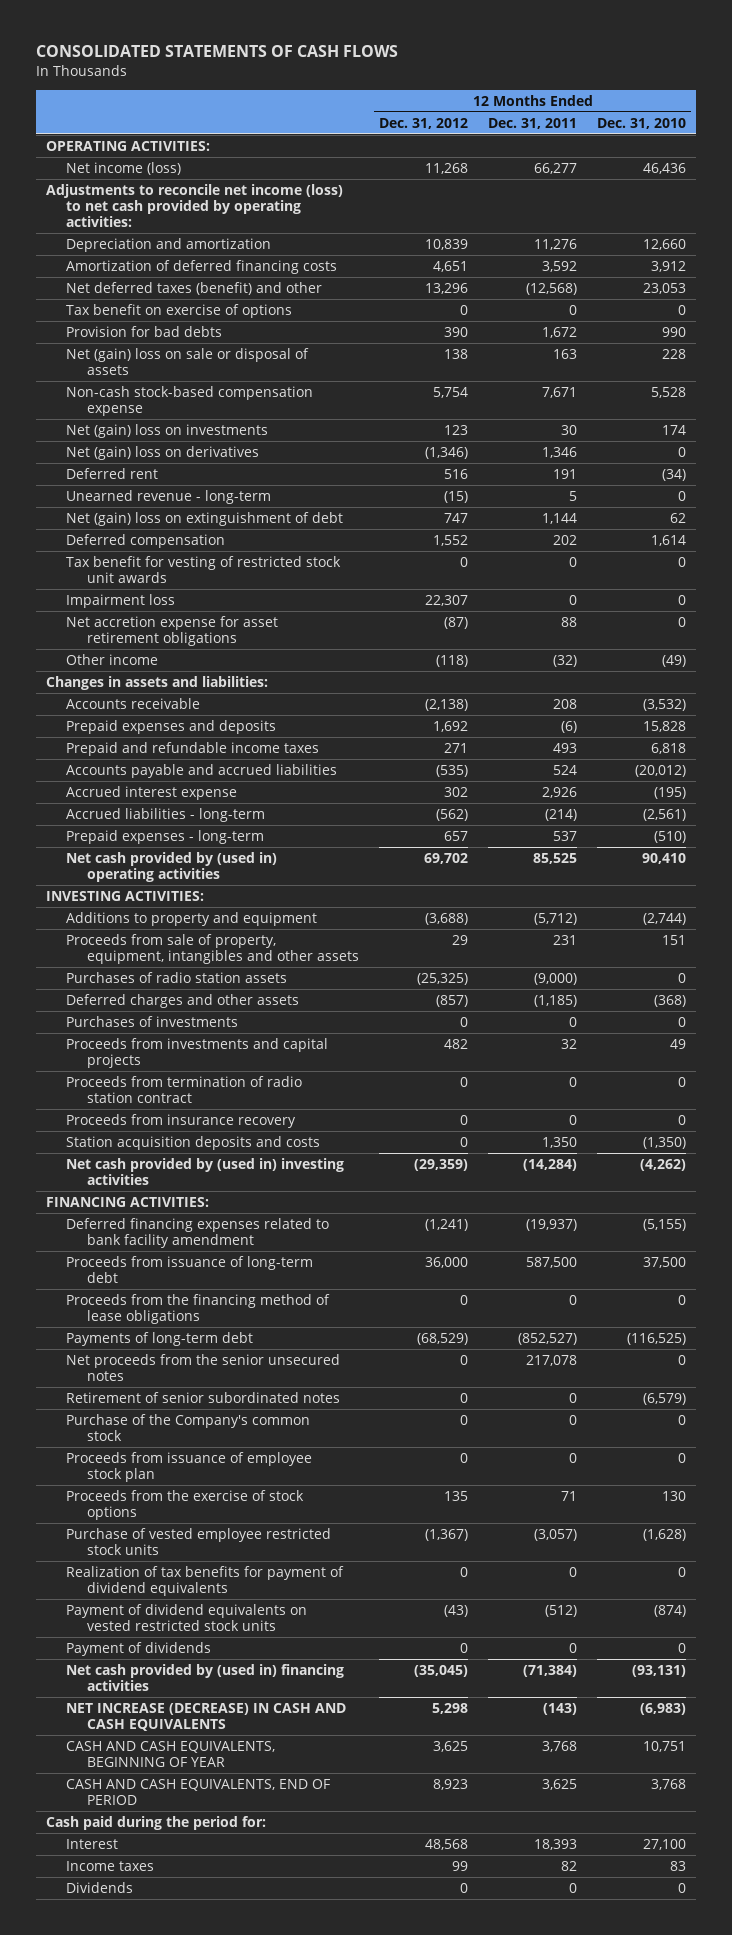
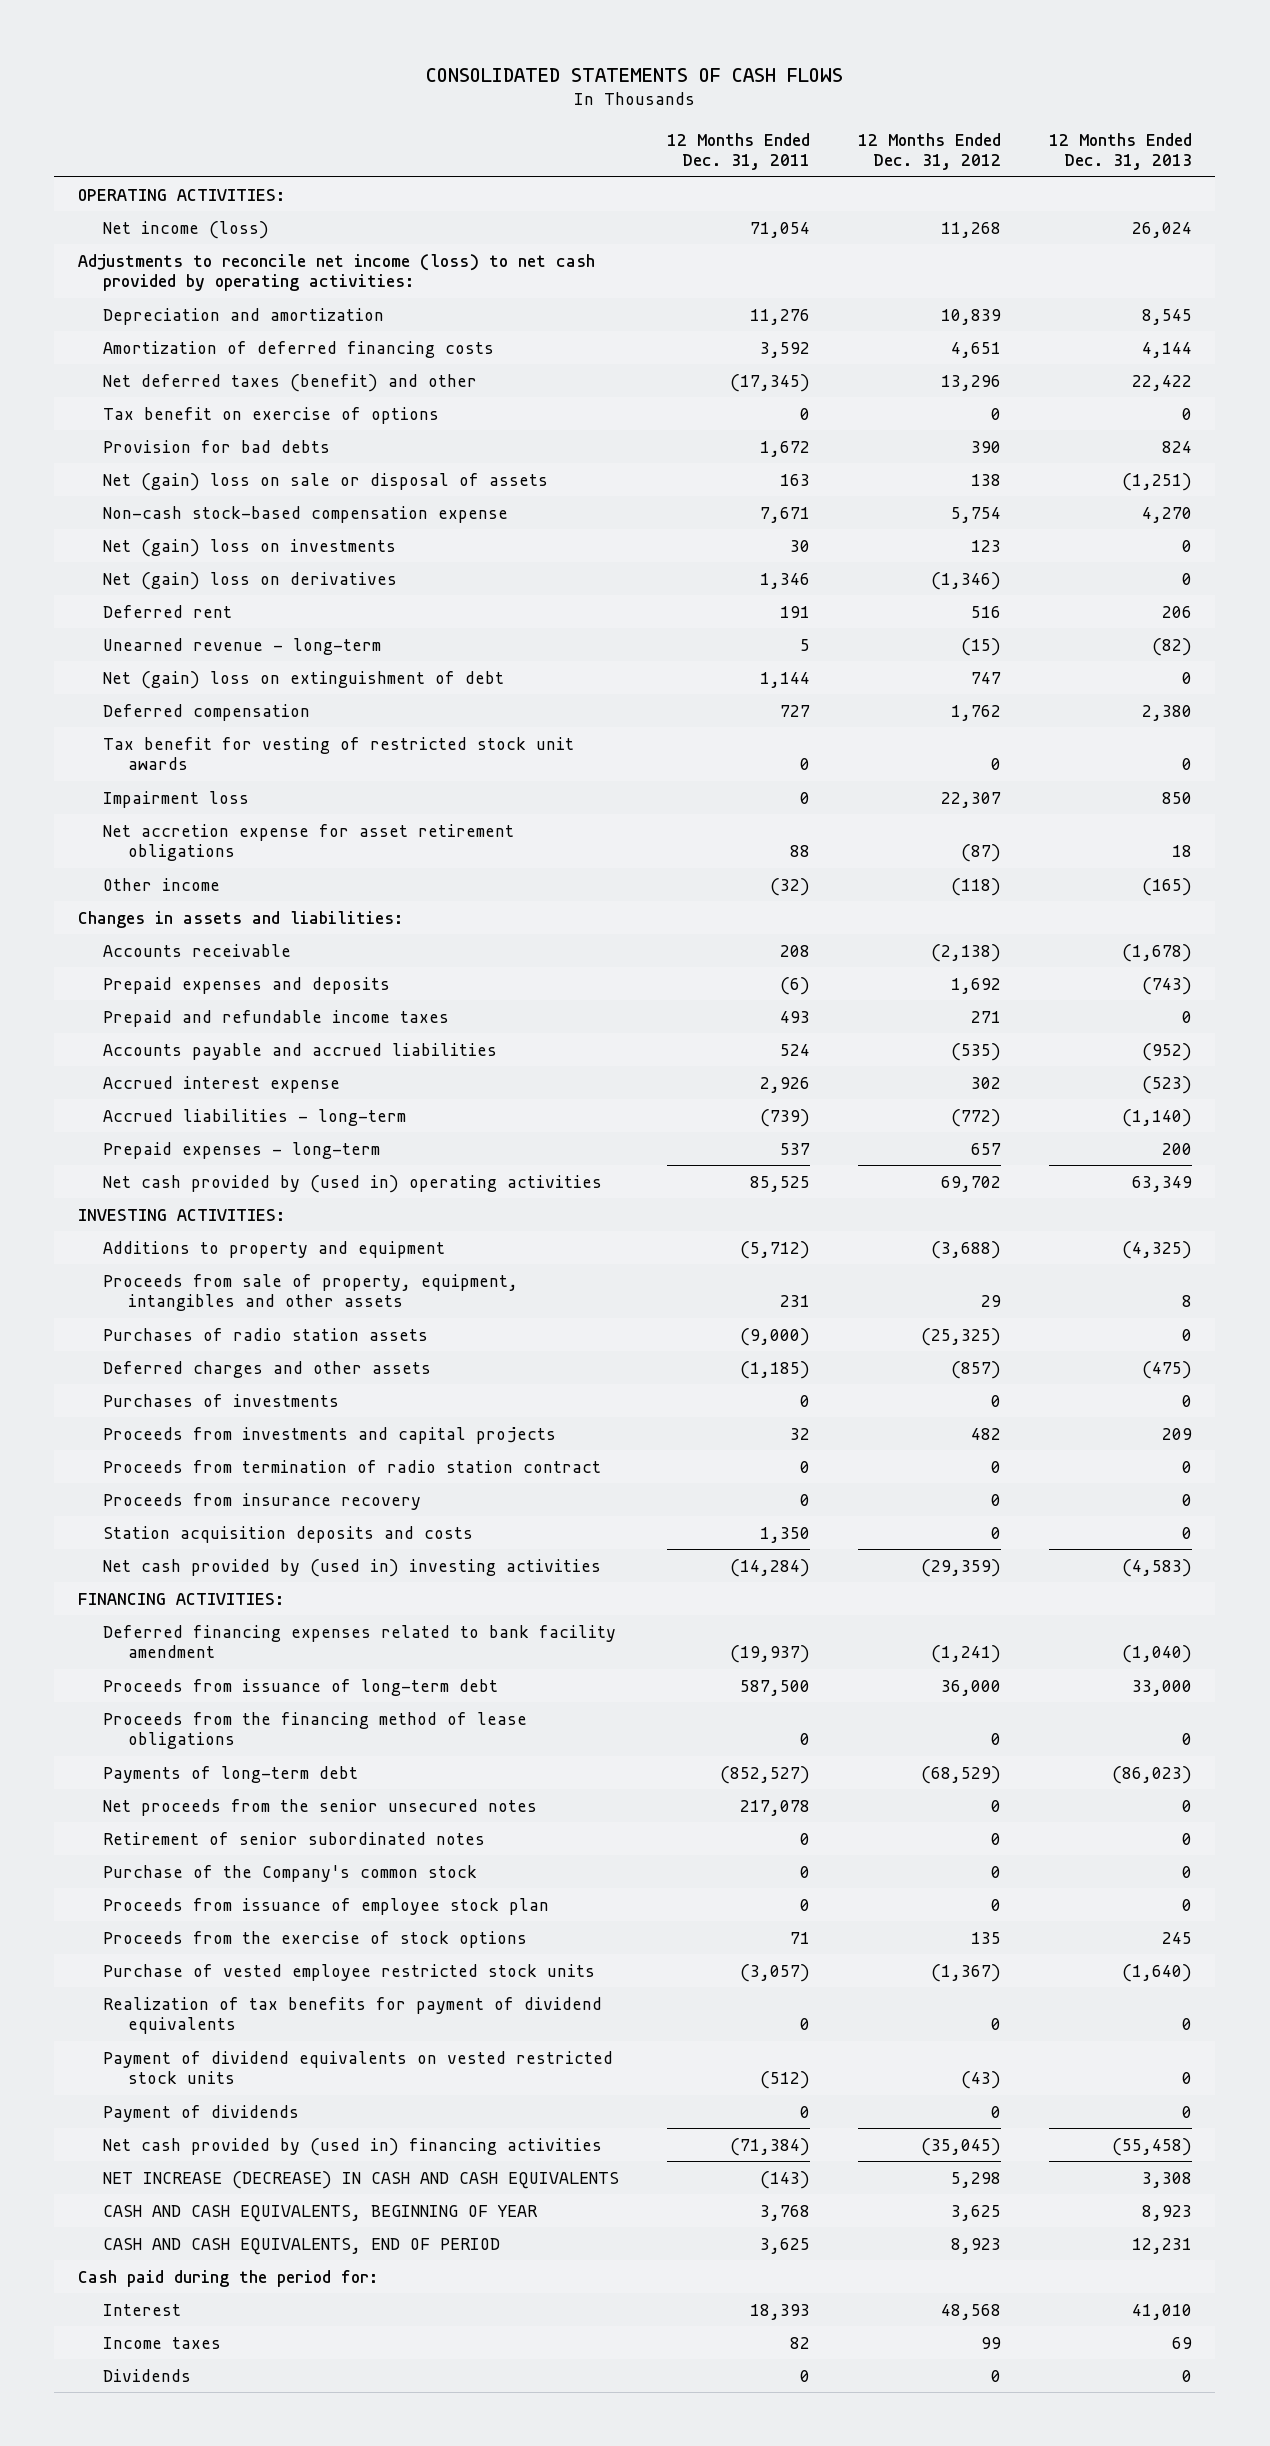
[597,117,687,129] Dec. 31, 2010 -> none
none -> [1048,132,1192,171] 12 Months Ended Dec. 31, 2013
[534,162,578,174] 66,277 -> [749,221,810,238] 71,054
[526,282,578,295] (12,568) -> [729,373,810,392] (17,345)
[433,534,469,546] 1,552 -> [950,704,1001,721] 1,762
[553,534,578,545] 202 -> [779,704,810,717] 727
[436,808,469,821] (562) -> [950,1108,1001,1127] (772)
[545,808,578,821] (214) -> [759,1108,810,1127] (739)

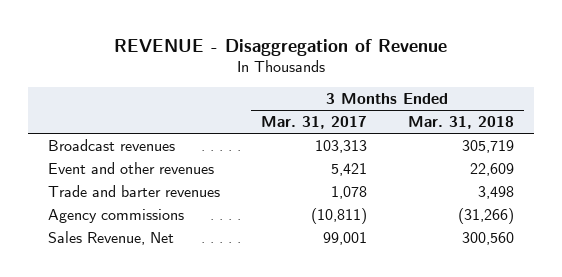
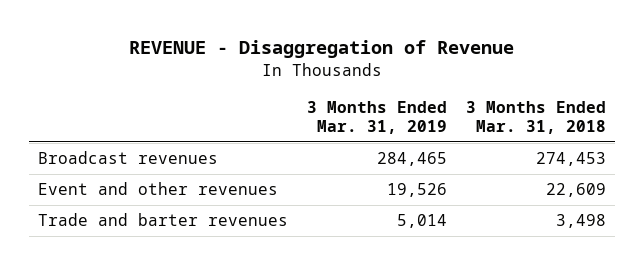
[260,116,367,130] Mar. 31, 2017 -> none
none -> [307,101,448,135] 3 Months Ended Mar. 31, 2019
[461,139,514,153] 305,719 -> [535,152,606,167] 274,453
[48,208,185,223] Agency commissions -> none
[48,230,175,245] Sales Revenue, Net -> none

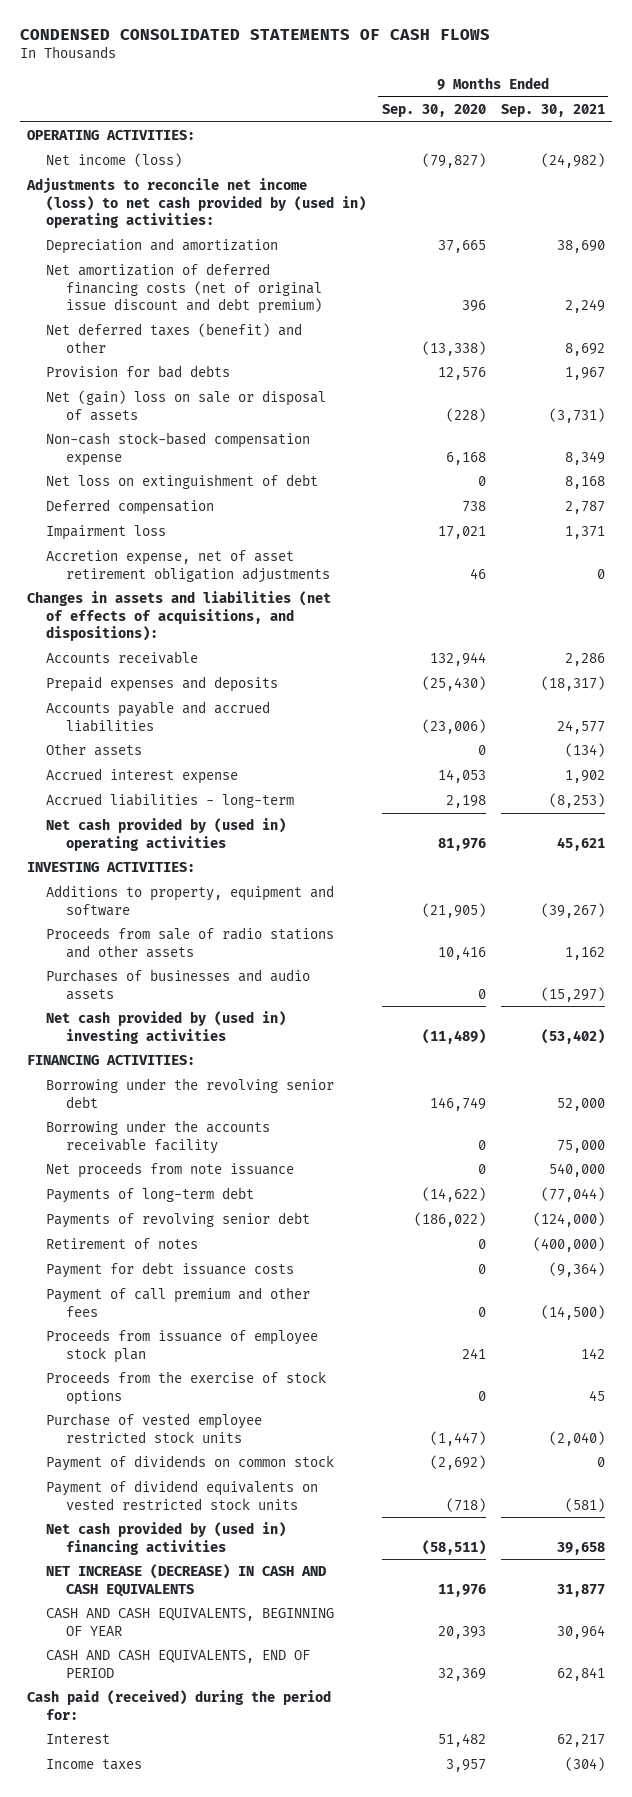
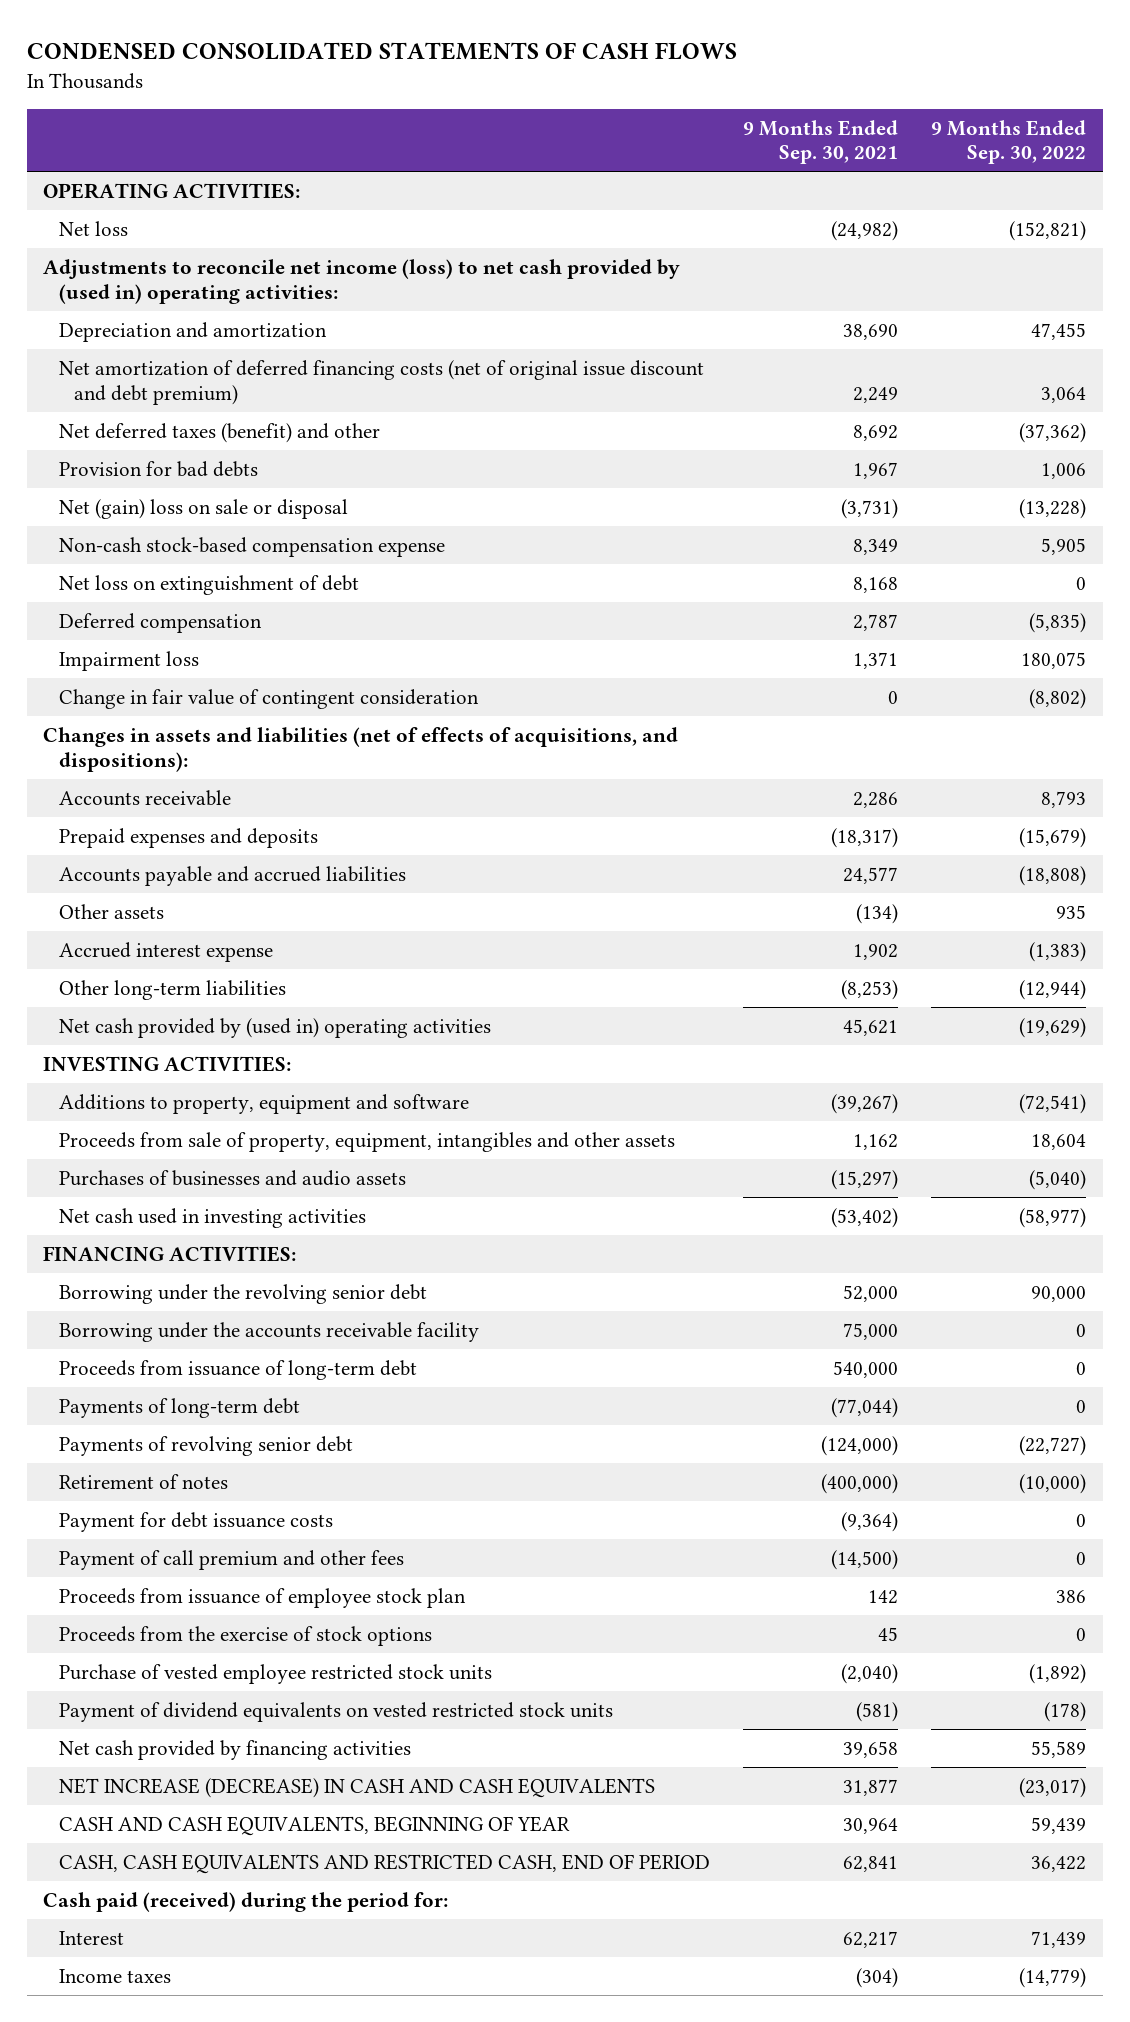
[381,104,486,118] Sep. 30, 2020 -> none
none -> [931,119,1087,165] 9 Months Ended Sep. 30, 2022
[46,153,183,168] Net income (loss) -> [58,220,128,236] Net loss
[46,390,327,421] Net (gain) loss on sale or disposal of assets -> [58,498,348,519] Net (gain) loss on sale or disposal
[46,550,330,583] Accretion expense, net of asset retirement obligation adjustments -> none
none -> [58,688,479,709] Change in fair value of contingent consideration
[46,793,295,809] Accrued liabilities - long-term -> [58,979,286,1000] Other long-term liabilities
[46,927,335,958] Proceeds from sale of radio stations and other assets -> [58,1131,675,1152] Proceeds from sale of property, equipment, intangibles and other assets
[46,1011,287,1044] Net cash provided by (used in) investing activities -> [58,1207,366,1228] Net cash used in investing activities
[46,1162,295,1179] Net proceeds from note issuance -> none
none -> [58,1359,417,1380] Proceeds from issuance of long-term debt
[46,1455,335,1472] Payment of dividends on common stock -> none
[46,1522,287,1555] Net cash provided by (used in) financing activities -> [58,1739,411,1760] Net cash provided by financing activities
[46,1650,311,1678] CASH AND CASH EQUIVALENTS, END OF PERIOD -> [58,1853,710,1874] CASH, CASH EQUIVALENTS AND RESTRICTED CASH, END OF PERIOD

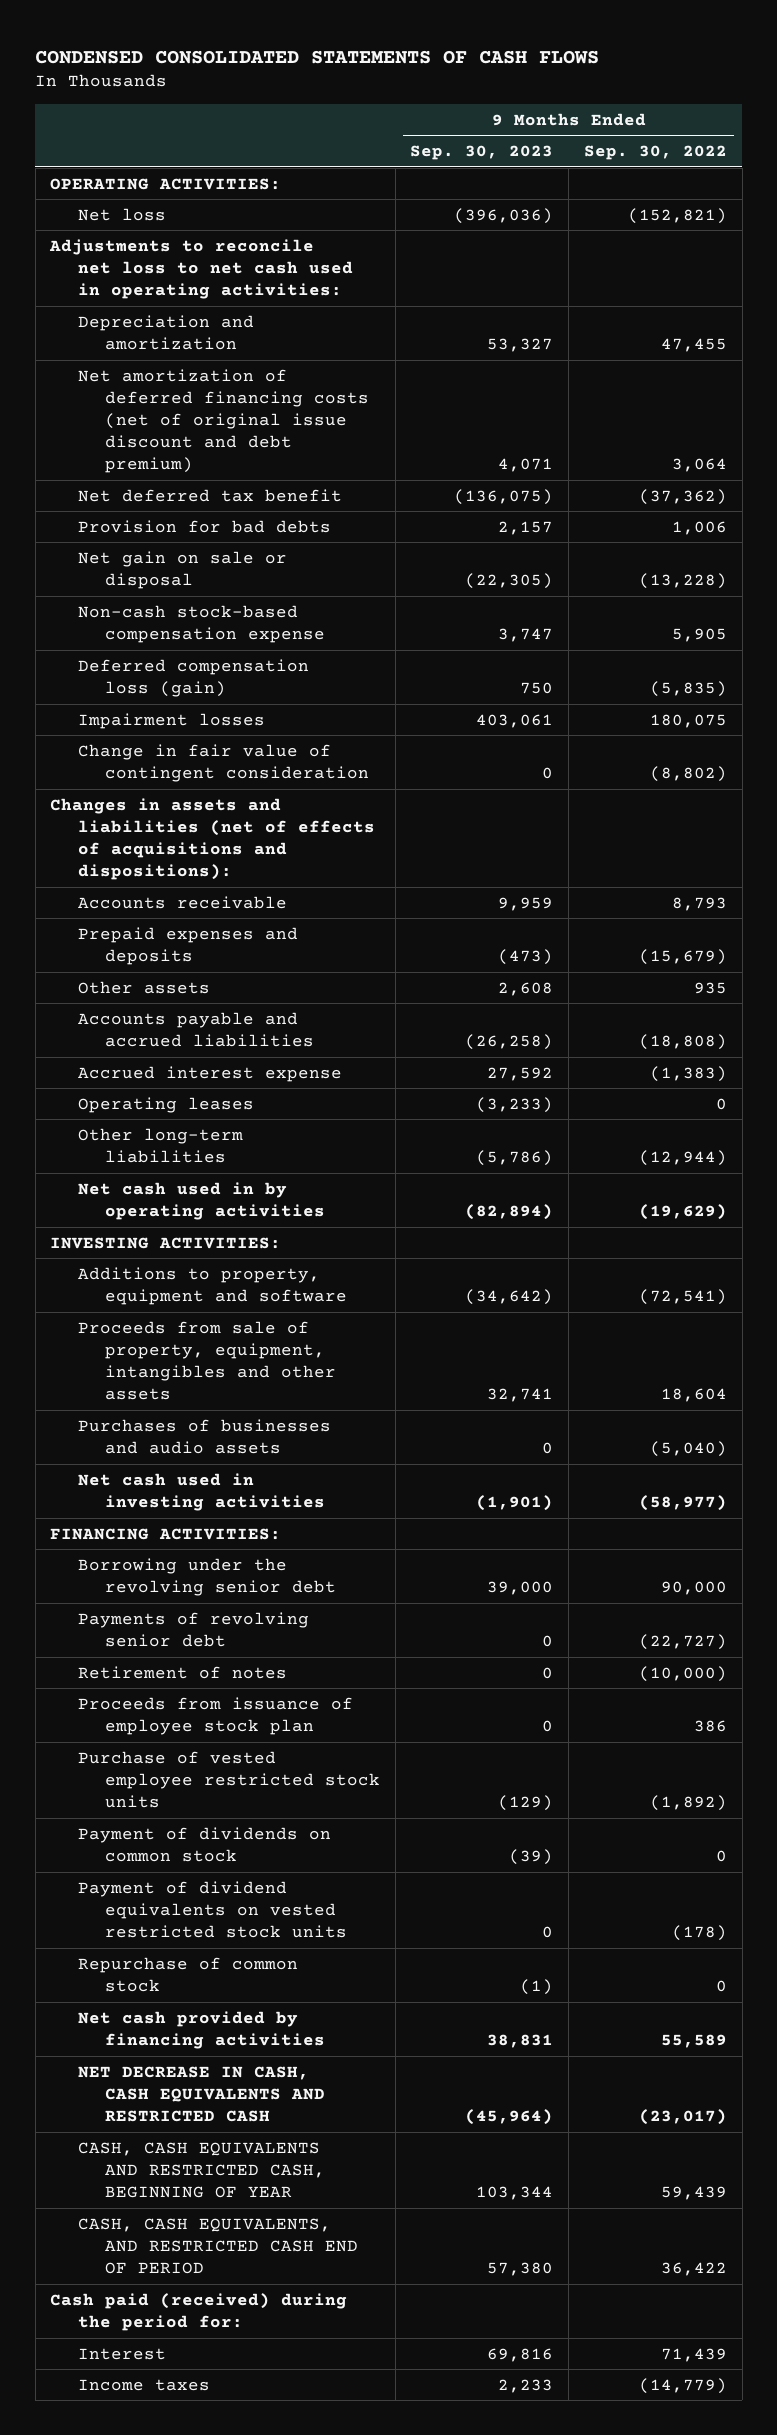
[742,119,898,165] 9 Months Ended Sep. 30, 2021 -> none
none -> [410,145,554,161] Sep. 30, 2023
[43,258,681,304] Adjustments to reconcile net income (loss) to net cash provided by (used in) operating activities: -> [49,238,353,300] Adjustments to reconcile net loss to net cash used in operating activities:
[58,422,380,443] Net deferred taxes (benefit) and other -> [77,488,342,502] Net deferred tax benefit
[58,498,348,519] Net (gain) loss on sale or disposal -> [77,550,287,589] Net gain on sale or disposal
[58,574,359,595] Net loss on extinguishment of debt -> none
[58,612,262,633] Deferred compensation -> [77,658,309,697] Deferred compensation loss (gain)
[58,650,199,671] Impairment loss -> [77,712,265,729] Impairment losses
[43,726,679,772] Changes in assets and liabilities (net of effects of acquisitions, and dispositions): -> [50,797,375,881] Changes in assets and liabilities (net of effects of acquisitions and dispositions):
[58,865,406,886] Accounts payable and accrued liabilities -> [77,1011,315,1047] Accounts payable and accrued liabilities
none -> [77,1096,254,1113] Operating leases
[58,1017,491,1038] Net cash provided by (used in) operating activities -> [77,1181,326,1220] Net cash used in by operating activities
[58,1321,479,1342] Borrowing under the accounts receivable facility -> none
[58,1359,417,1380] Proceeds from issuance of long-term debt -> none
[58,1397,300,1418] Payments of long-term debt -> none
[58,1511,333,1532] Payment for debt issuance costs -> none
[58,1549,404,1570] Payment of call premium and other fees -> none
[58,1625,432,1646] Proceeds from the exercise of stock options -> none
none -> [77,1826,331,1862] Payment of dividends on common stock
none -> [77,1956,298,1992] Repurchase of common stock
[58,1777,655,1798] NET INCREASE (DECREASE) IN CASH AND CASH EQUIVALENTS -> [77,2065,326,2123] NET DECREASE IN CASH, CASH EQUIVALENTS AND RESTRICTED CASH
[58,1815,570,1836] CASH AND CASH EQUIVALENTS, BEGINNING OF YEAR -> [77,2141,326,2199] CASH, CASH EQUIVALENTS AND RESTRICTED CASH, BEGINNING OF YEAR
[58,1853,710,1874] CASH, CASH EQUIVALENTS AND RESTRICTED CASH, END OF PERIOD -> [77,2217,359,2275] CASH, CASH EQUIVALENTS, AND RESTRICTED CASH END OF PERIOD

